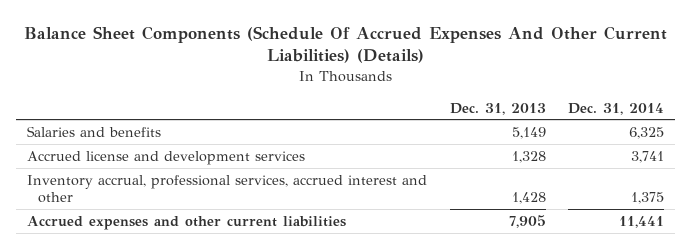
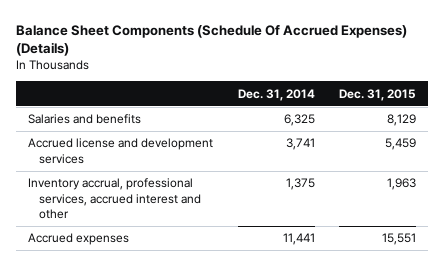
[23,25,667,64] Balance Sheet Components (Schedule Of Accrued Expenses And Other Current Liabilities) (Details) -> [16,24,408,57] Balance Sheet Components (Schedule Of Accrued Expenses) (Details)
[449,102,546,115] Dec. 31, 2013 -> none
none -> [338,88,416,101] Dec. 31, 2015
[27,215,347,230] Accrued expenses and other current liabilities -> [28,233,130,246] Accrued expenses

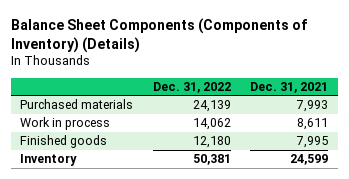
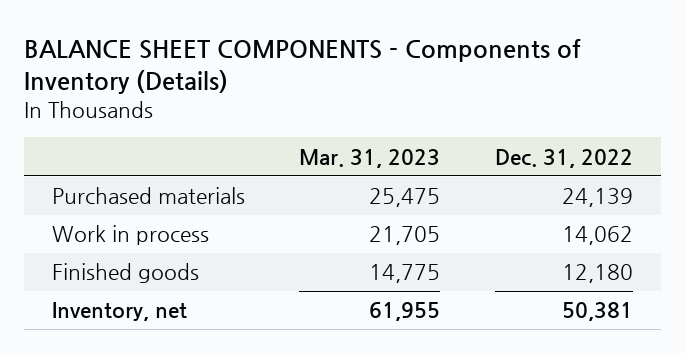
[10,17,307,53] Balance Sheet Components (Components of Inventory) (Details) -> [24,38,582,94] BALANCE SHEET COMPONENTS - Components of Inventory (Details)
[250,81,329,93] Dec. 31, 2021 -> none
none -> [299,148,441,168] Mar. 31, 2023
[20,154,78,167] Inventory -> [51,302,187,322] Inventory, net

